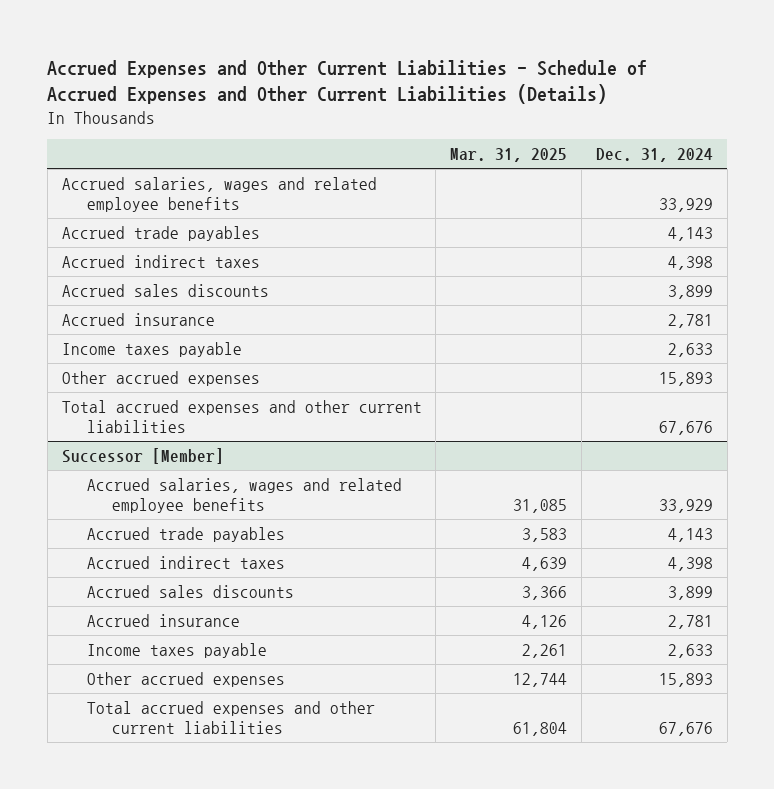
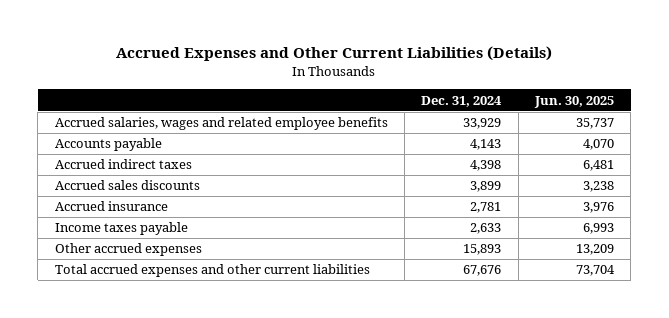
[47,59,648,104] Accrued Expenses and Other Current Liabilities - Schedule of Accrued Expenses and Other Current Liabilities (Details) -> [116,46,553,62] Accrued Expenses and Other Current Liabilities (Details)
[450,148,568,163] Mar. 31, 2025 -> none
none -> [534,95,615,108] Jun. 30, 2025
[61,254,260,268] Accrued indirect taxes -> none
[61,283,269,297] Accrued sales discounts -> none
[61,312,215,326] Accrued insurance -> none
[61,341,242,357] Income taxes payable -> none
[61,370,260,386] Other accrued expenses -> none
[61,399,422,433] Total accrued expenses and other current liabilities -> none
[61,447,224,464] Successor [Member] -> none
[86,477,402,513] Accrued salaries, wages and related employee benefits -> none
[86,526,285,542] Accrued trade payables -> none
[61,225,260,241] Accrued trade payables -> [54,138,162,152] Accounts payable

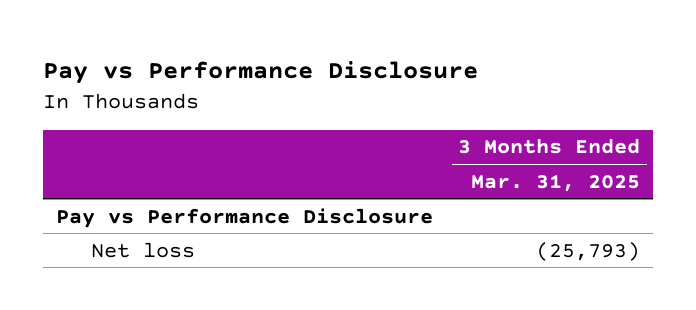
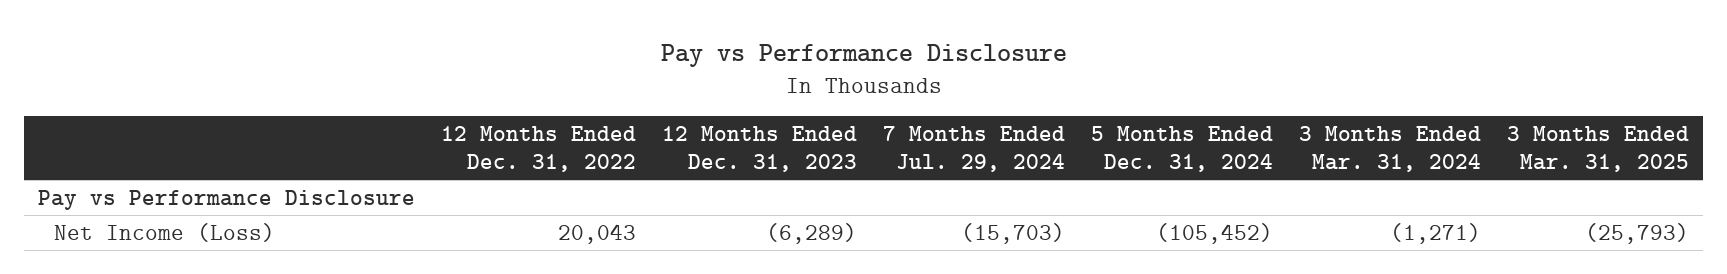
none -> [440,126,636,172] 12 Months Ended Dec. 31, 2022
none -> [661,126,857,172] 12 Months Ended Dec. 31, 2023
none -> [883,126,1066,172] 7 Months Ended Jul. 29, 2024
none -> [1091,126,1274,172] 5 Months Ended Dec. 31, 2024
none -> [1299,126,1482,172] 3 Months Ended Mar. 31, 2024
[91,241,196,258] Net loss -> [54,222,276,242] Net Income (Loss)

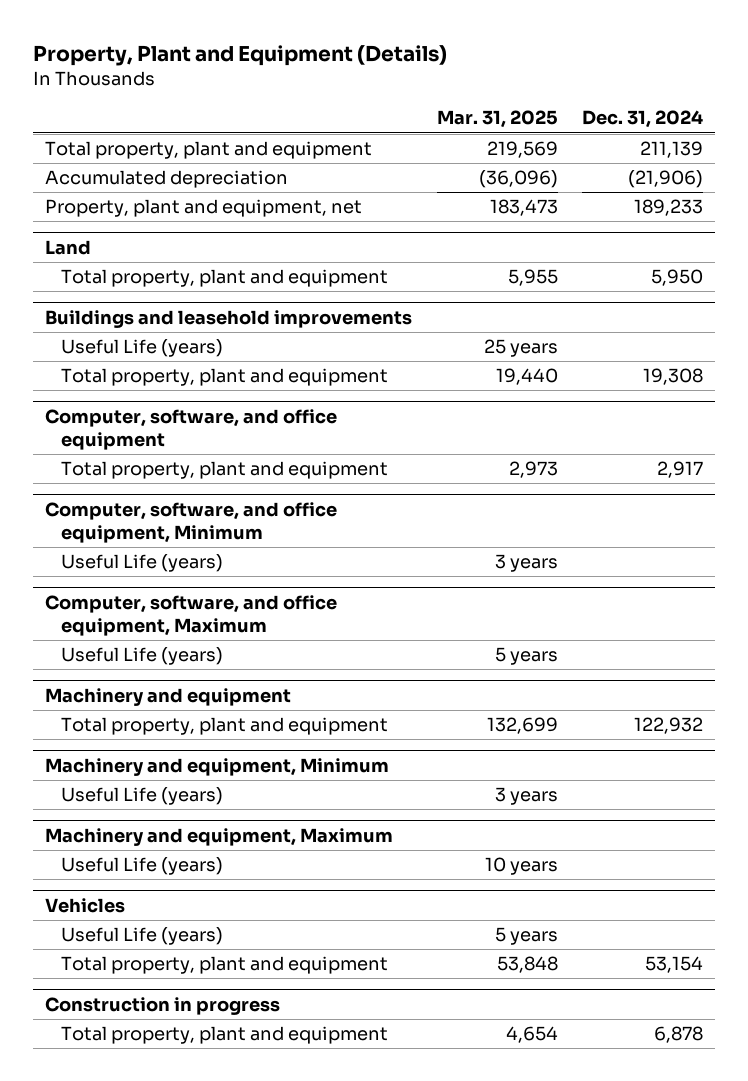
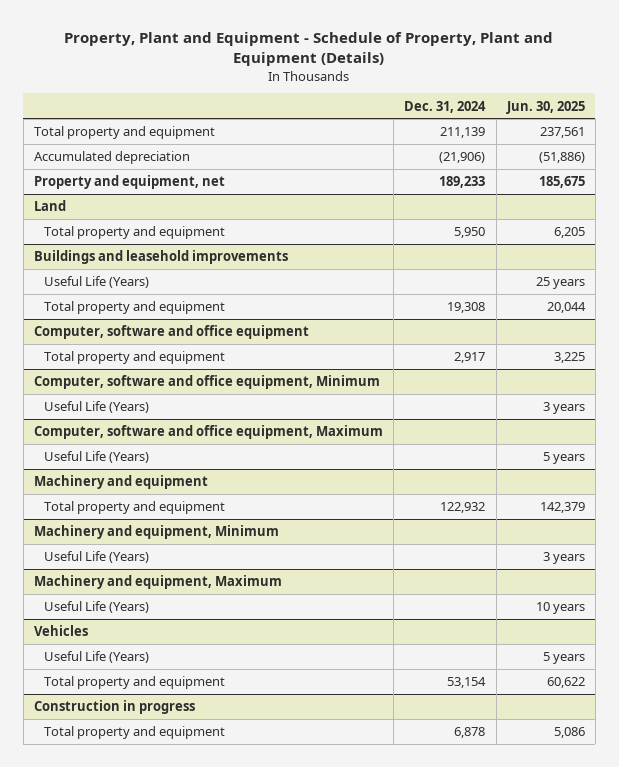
[33,45,448,67] Property, Plant and Equipment (Details) -> [64,32,554,67] Property, Plant and Equipment - Schedule of Property, Plant and Equipment (Details)
[436,110,558,129] Mar. 31, 2025 -> none
none -> [505,100,585,114] Jun. 30, 2025
[45,141,373,160] Total property, plant and equipment -> [34,126,216,140] Total property and equipment
[45,199,363,218] Property, plant and equipment, net -> [34,175,226,190] Property and equipment, net
[61,269,389,288] Total property, plant and equipment -> [43,226,225,240] Total property and equipment
[61,339,224,358] Useful Life (years) -> [43,276,149,289] Useful Life (Years)
[61,368,389,387] Total property, plant and equipment -> [43,301,225,315] Total property and equipment
[45,408,338,450] Computer, software, and office equipment -> [34,325,310,340] Computer, software and office equipment
[61,461,389,480] Total property, plant and equipment -> [43,351,225,365] Total property and equipment
[45,501,338,543] Computer, software, and office equipment, Minimum -> [34,375,381,390] Computer, software and office equipment, Minimum
[61,554,224,573] Useful Life (years) -> [43,401,149,414] Useful Life (Years)
[45,594,338,636] Computer, software, and office equipment, Maximum -> [34,425,384,440] Computer, software and office equipment, Maximum
[61,647,224,666] Useful Life (years) -> [43,451,149,464] Useful Life (Years)
[61,717,389,736] Total property, plant and equipment -> [43,501,225,515] Total property and equipment
[61,787,224,806] Useful Life (years) -> [43,551,149,564] Useful Life (Years)
[61,857,224,876] Useful Life (years) -> [43,601,149,614] Useful Life (Years)
[61,927,224,946] Useful Life (years) -> [43,651,149,664] Useful Life (Years)
[61,956,389,975] Total property, plant and equipment -> [43,676,225,690] Total property and equipment
[61,1026,389,1045] Total property, plant and equipment -> [43,726,225,740] Total property and equipment

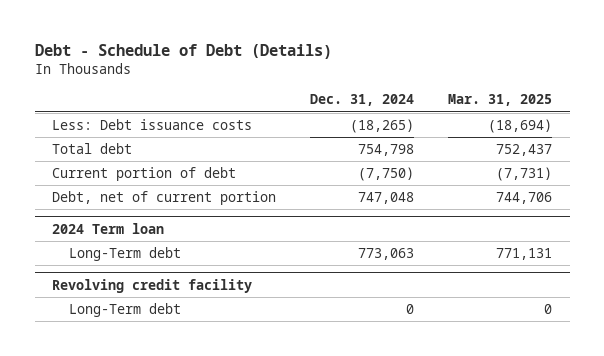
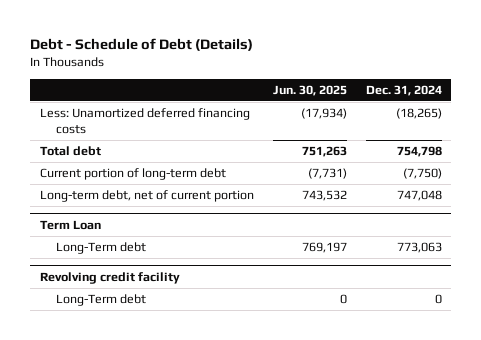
[448,94,553,107] Mar. 31, 2025 -> none
none -> [272,84,347,96] Jun. 30, 2025
[52,119,253,131] Less: Debt issuance costs -> [39,108,250,134] Less: Unamortized deferred financing costs
[52,167,237,182] Current portion of debt -> [39,168,226,181] Current portion of long-term debt
[52,191,277,206] Debt, net of current portion -> [39,190,254,203] Long-term debt, net of current portion
[52,222,165,234] 2024 Term loan -> [39,219,101,230] Term Loan

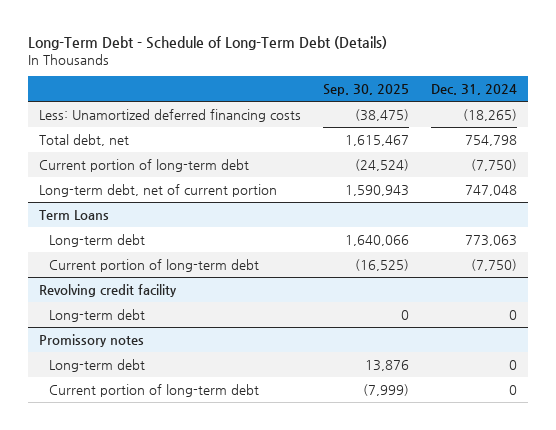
[30,38,254,52] Debt - Schedule of Debt (Details) -> [28,36,388,51] Long-Term Debt - Schedule of Long-Term Debt (Details)
[272,84,347,96] Jun. 30, 2025 -> none
none -> [323,84,410,97] Sep. 30, 2025
[39,146,101,157] Total debt -> [39,133,130,146] Total debt, net
[39,219,101,230] Term Loan -> [39,209,110,220] Term Loans
[56,242,147,255] Long-Term debt -> [49,233,146,247] Long-term debt
none -> [49,258,260,272] Current portion of long-term debt
[56,294,147,307] Long-Term debt -> [49,308,146,322] Long-term debt
none -> [39,333,145,347] Promissory notes
none -> [49,358,146,372] Long-term debt
none -> [49,383,260,397] Current portion of long-term debt

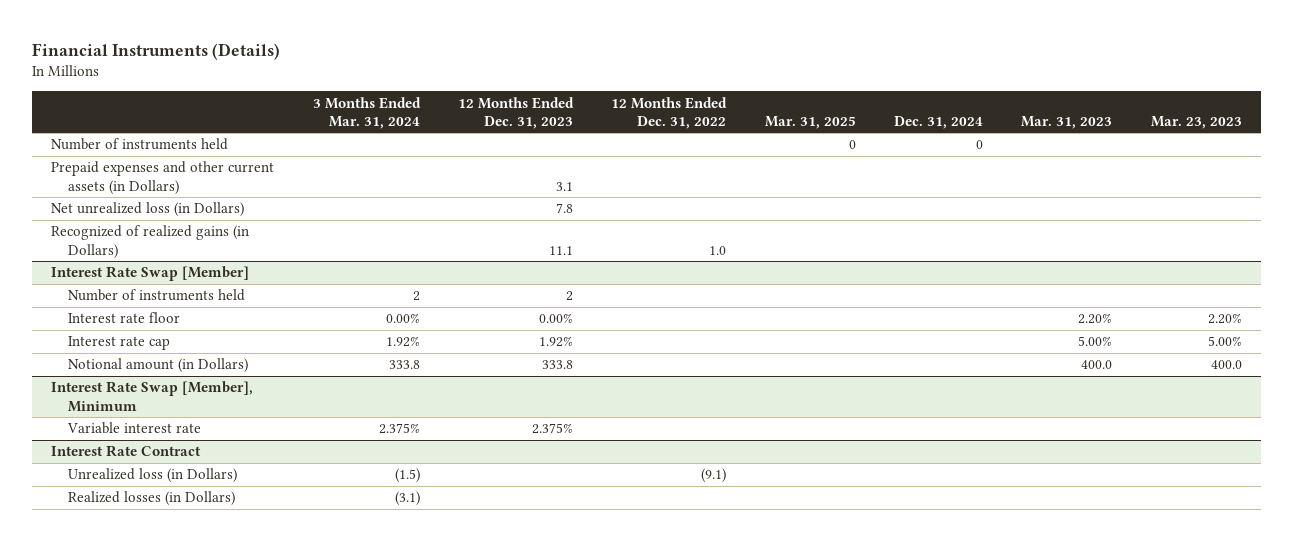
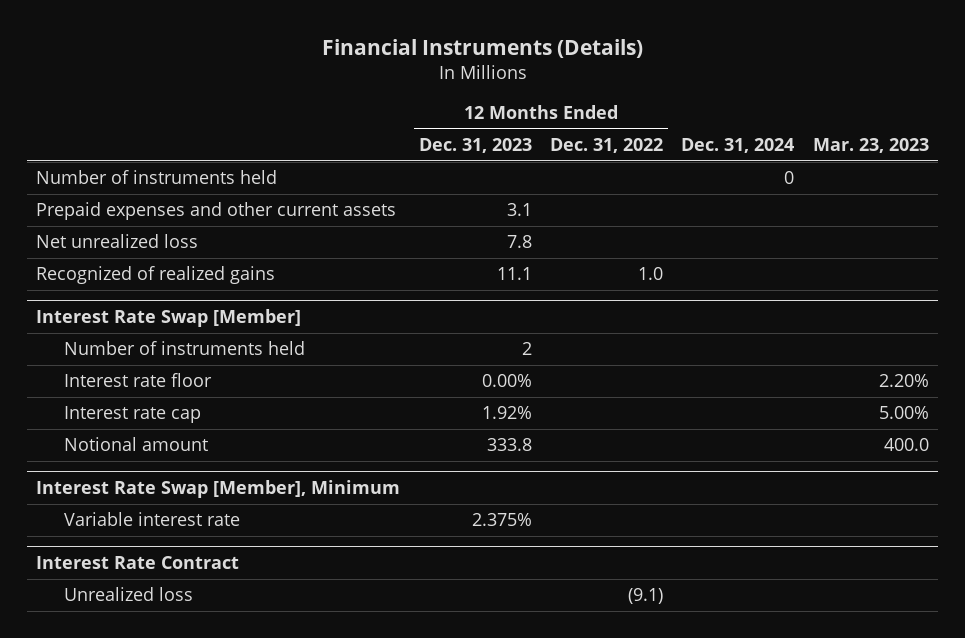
[312,96,421,129] 3 Months Ended Mar. 31, 2024 -> none
[764,115,856,129] Mar. 31, 2025 -> none
[1021,115,1113,129] Mar. 31, 2023 -> none
[51,161,275,195] Prepaid expenses and other current assets (in Dollars) -> [36,202,397,221] Prepaid expenses and other current assets
[51,202,245,218] Net unrealized loss (in Dollars) -> [36,234,199,249] Net unrealized loss
[51,225,250,259] Recognized of realized gains (in Dollars) -> [36,266,276,285] Recognized of realized gains
[67,358,248,374] Notional amount (in Dollars) -> [64,437,209,452] Notional amount
[67,491,235,507] Realized losses (in Dollars) -> none
[67,468,237,484] Unrealized loss (in Dollars) -> [64,587,194,602] Unrealized loss

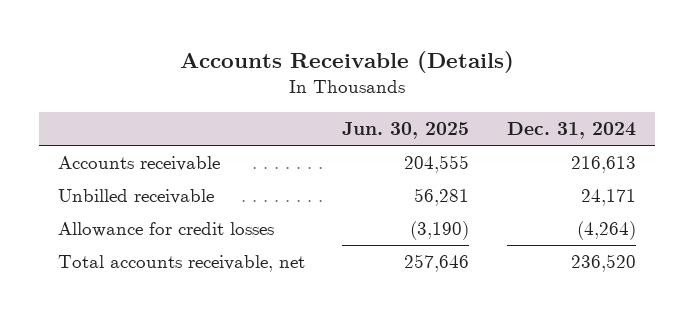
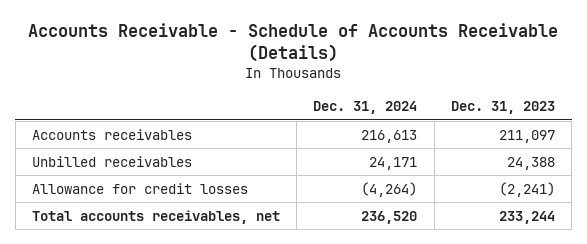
[179,50,514,73] Accounts Receivable (Details) -> [28,23,559,63] Accounts Receivable - Schedule of Accounts Receivable (Details)
[342,121,470,139] Jun. 30, 2025 -> none
none -> [450,101,555,115] Dec. 31, 2023
[57,156,220,172] Accounts receivable -> [31,128,192,140] Accounts receivables
[57,189,214,205] Unbilled receivable -> [31,155,192,167] Unbilled receivables
[57,255,305,273] Total accounts receivable, net -> [31,209,280,224] Total accounts receivables, net

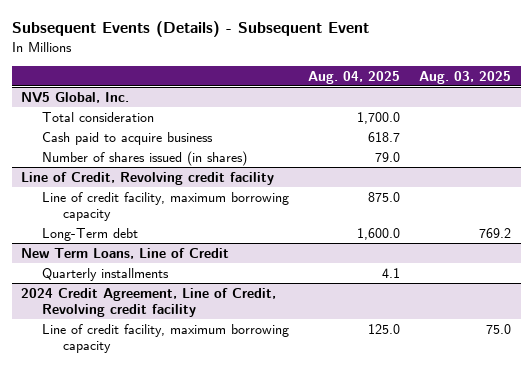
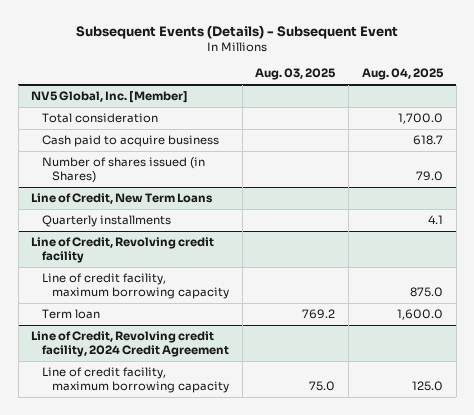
[21,91,130,103] NV5 Global, Inc. -> [31,91,189,104] NV5 Global, Inc. [Member]
[42,150,248,166] Number of shares issued (in shares) -> [41,157,205,184] Number of shares issued (in Shares)
none -> [31,193,214,205] Line of Credit, New Term Loans
none -> [41,215,171,228] Quarterly installments
[21,247,230,259] New Term Loans, Line of Credit -> none
[42,267,170,281] Quarterly installments -> none
[42,227,139,241] Long-Term debt -> [41,309,100,320] Term loan
[21,287,277,317] 2024 Credit Agreement, Line of Credit, Revolving credit facility -> [31,331,229,358] Line of Credit, Revolving credit facility, 2024 Credit Agreement

